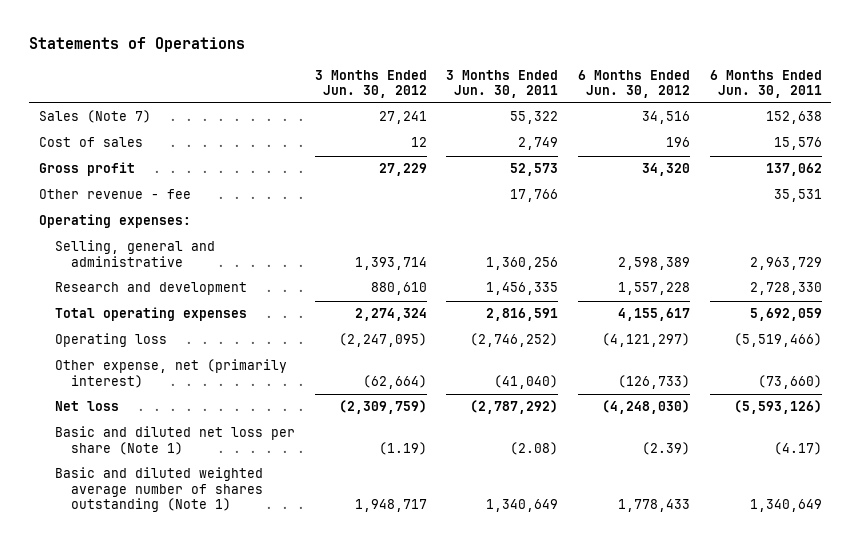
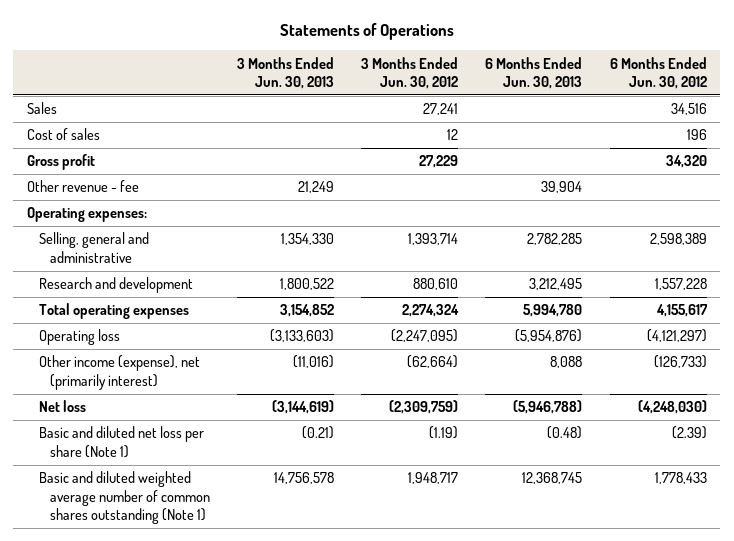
[446,69,559,98] 3 Months Ended Jun. 30, 2011 -> none
[709,69,822,98] 6 Months Ended Jun. 30, 2011 -> none
none -> [237,56,335,89] 3 Months Ended Jun. 30, 2013
none -> [485,56,583,89] 6 Months Ended Jun. 30, 2013
[39,110,152,124] Sales (Note 7) -> [27,102,58,115] Sales
[55,359,288,388] Other expense, net (primarily interest) -> [38,355,200,390] Other income (expense), net (primarily interest)
[55,467,264,512] Basic and diluted weighted average number of shares outstanding (Note 1) -> [38,471,211,524] Basic and diluted weighted average number of common shares outstanding (Note 1)

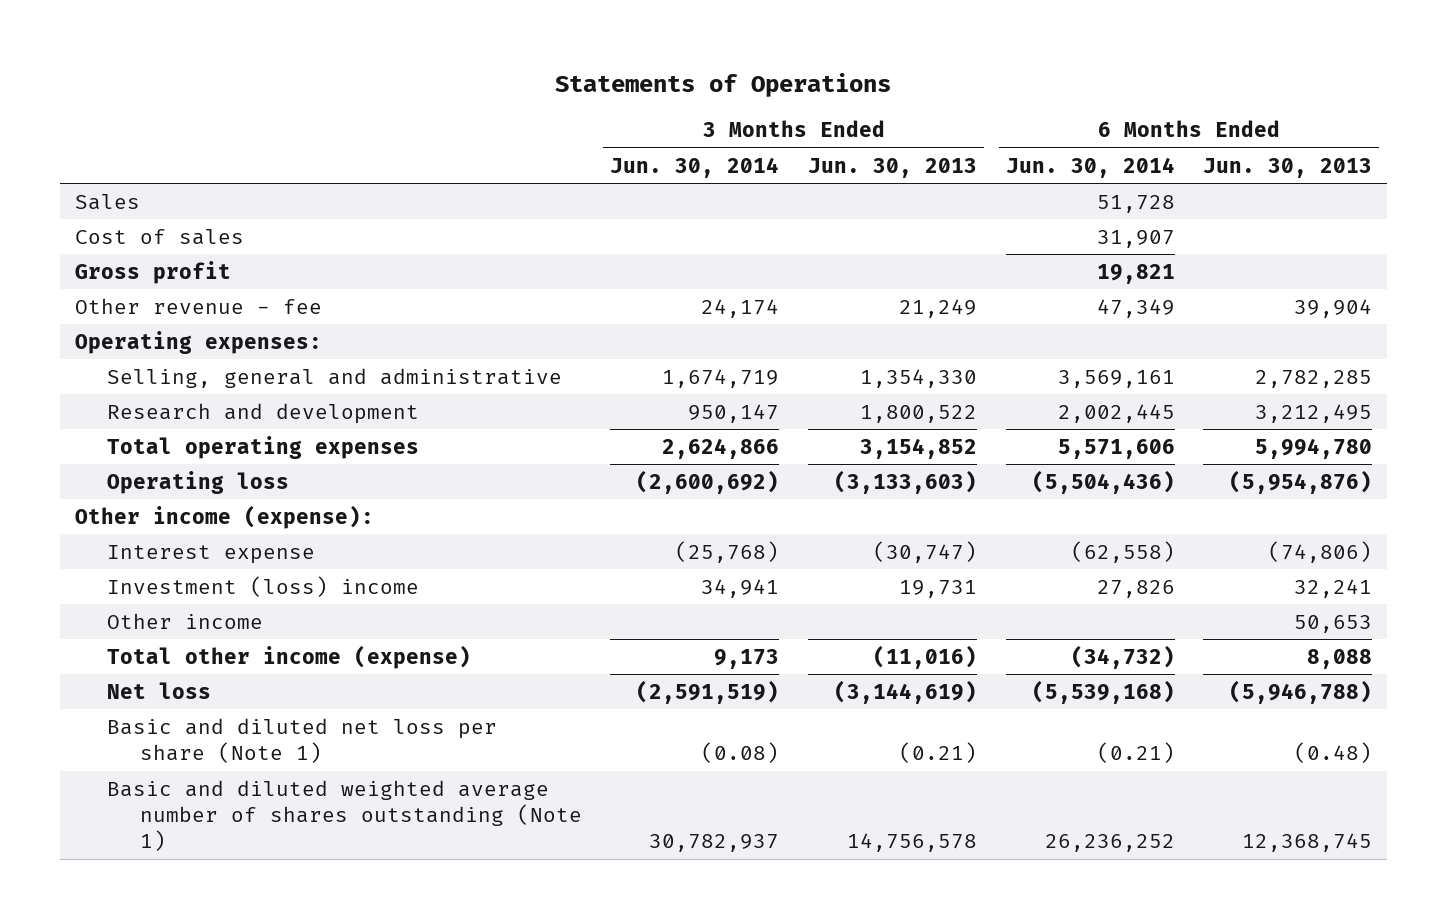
[361,56,459,89] 3 Months Ended Jun. 30, 2012 -> none
[609,56,707,89] 6 Months Ended Jun. 30, 2012 -> none
none -> [610,156,780,178] Jun. 30, 2014
none -> [1005,156,1175,178] Jun. 30, 2014
none -> [74,504,374,529] Other income (expense):
none -> [107,544,316,564] Interest expense
none -> [107,575,420,597] Investment (loss) income
none -> [107,612,264,629] Other income
[38,355,200,390] Other income (expense), net (primarily interest) -> [107,644,472,669] Total other income (expense)
[38,471,211,524] Basic and diluted weighted average number of common shares outstanding (Note 1) -> [107,779,582,852] Basic and diluted weighted average number of shares outstanding (Note 1)

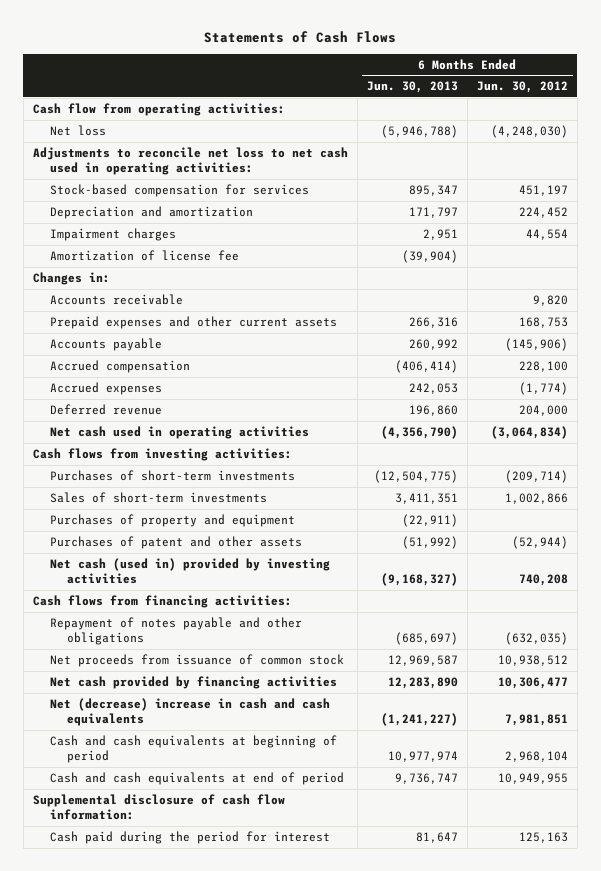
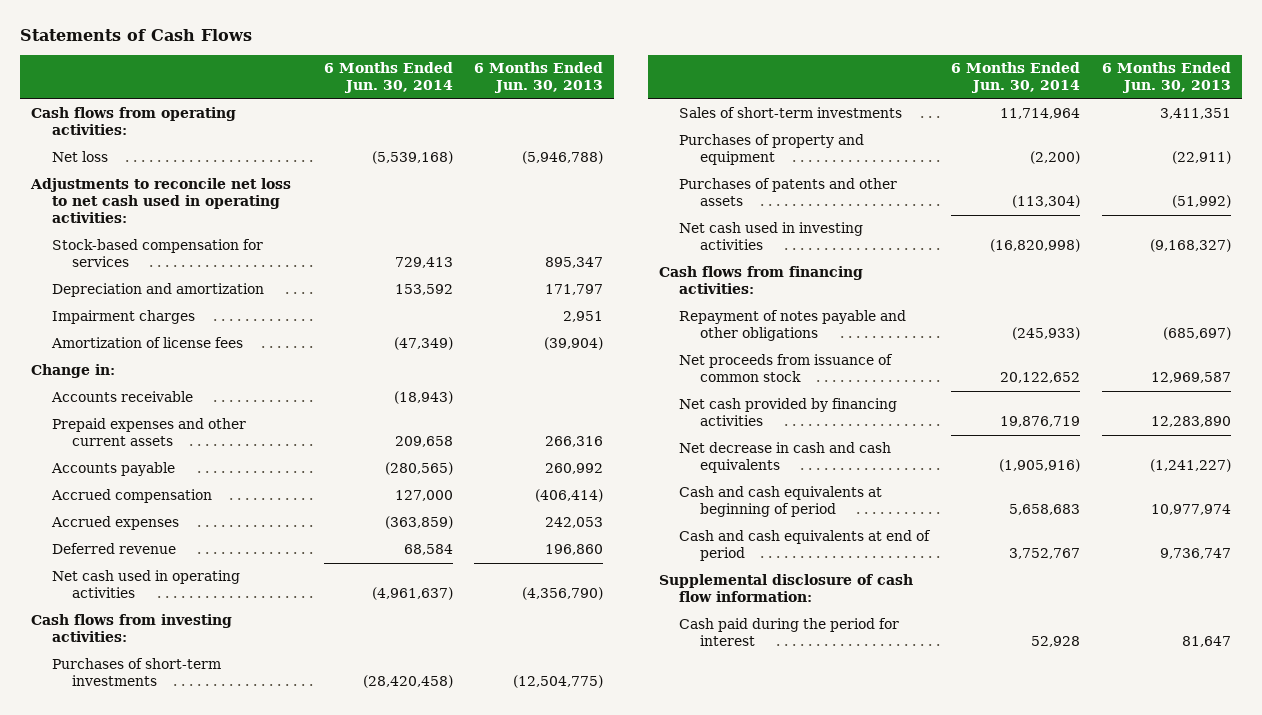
[476,81,568,94] Jun. 30, 2012 -> none
none -> [323,62,453,94] 6 Months Ended Jun. 30, 2014
[32,102,285,116] Cash flow from operating activities: -> [31,107,237,136] Cash flows from operating activities:
[50,249,240,261] Amortization of license fee -> [50,337,243,349] Amortization of license fees
[32,271,110,285] Changes in: -> [31,364,116,379] Change in:
[50,535,303,549] Purchases of patent and other assets -> [679,178,898,207] Purchases of patents and other assets
[50,557,331,585] Net cash (used in) provided by investing activities -> [679,222,864,251] Net cash used in investing activities
[50,697,331,727] Net (decrease) increase in cash and cash equivalents -> [679,442,892,474] Net decrease in cash and cash equivalents

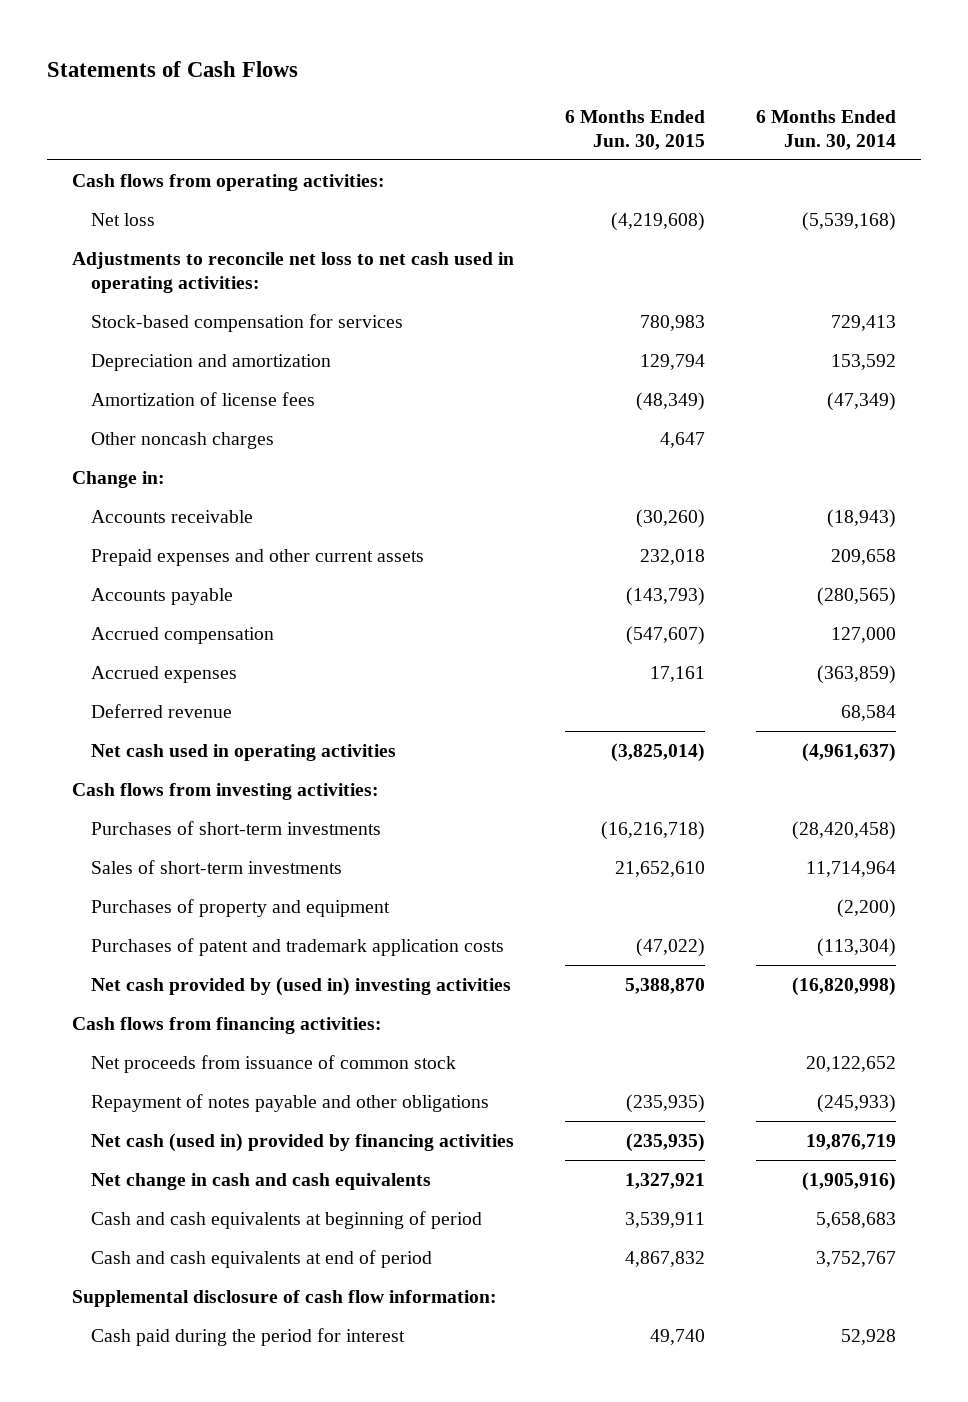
[474,62,604,94] 6 Months Ended Jun. 30, 2013 -> none
none -> [565,109,706,150] 6 Months Ended Jun. 30, 2015
[51,310,195,325] Impairment charges -> none
none -> [90,431,274,449] Other noncash charges
[679,178,898,207] Purchases of patents and other assets -> [90,937,504,956] Purchases of patent and trademark application costs
[679,222,864,251] Net cash used in investing activities -> [90,976,511,996] Net cash provided by (used in) investing activities
[679,310,907,342] Repayment of notes payable and other obligations -> [90,1093,489,1112] Repayment of notes payable and other obligations
[679,398,898,427] Net cash provided by financing activities -> [90,1132,514,1152] Net cash (used in) provided by financing activities
[679,442,892,474] Net decrease in cash and cash equivalents -> [90,1172,431,1190] Net change in cash and cash equivalents

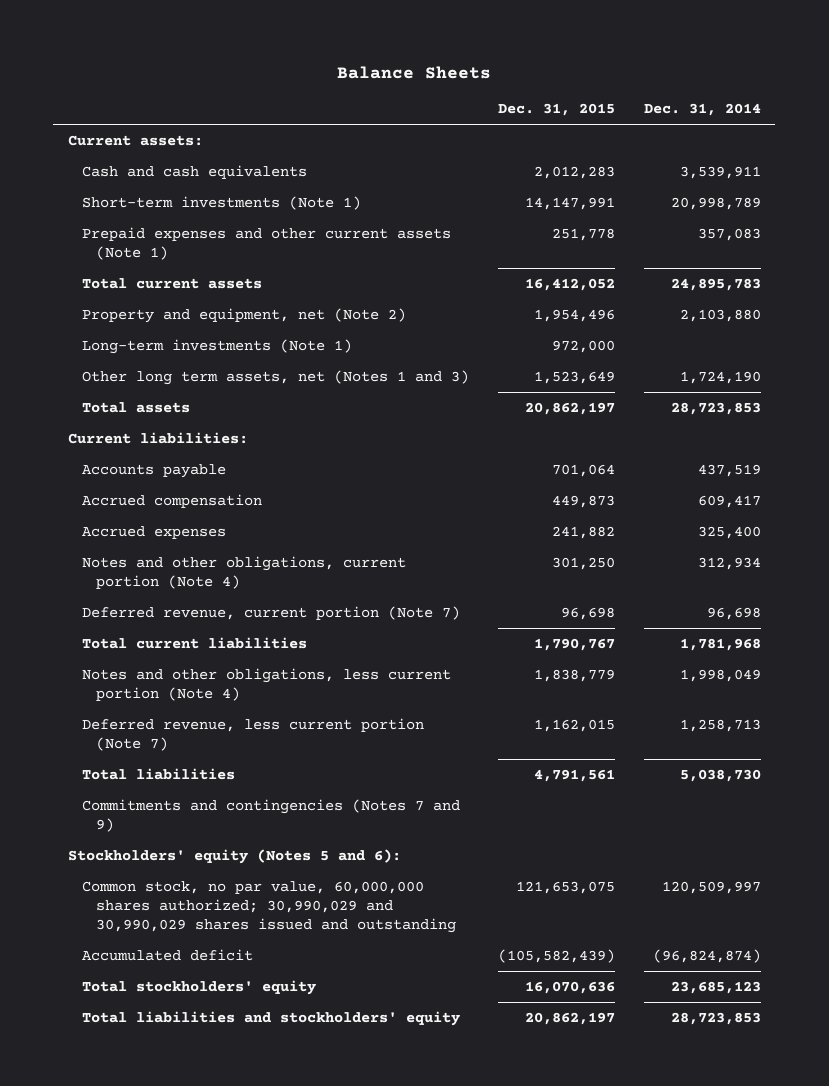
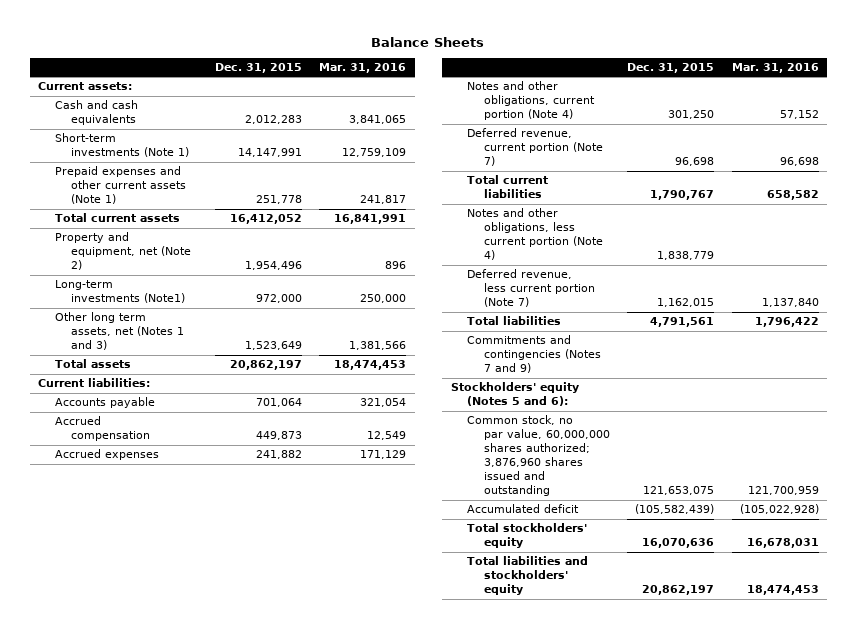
[643,103,761,117] Dec. 31, 2014 -> none
none -> [319,62,407,73] Mar. 31, 2016
[81,338,352,354] Long-term investments (Note 1) -> [54,280,186,304] Long-term investments (Note1)
[81,880,456,934] Common stock, no par value, 60,000,000 shares authorized; 30,990,029 and 30,990,029 shares issued and outstanding -> [467,415,610,497] Common stock, no par value, 60,000,000 shares authorized; 3,876,960 shares issued and outstanding

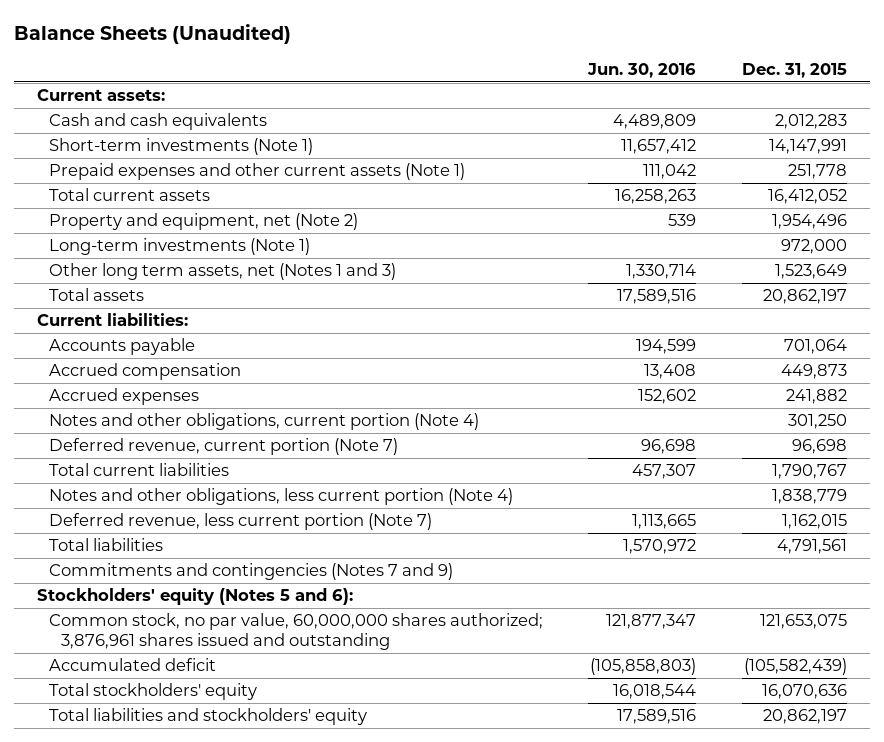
[371,36,485,47] Balance Sheets -> [14,24,292,45] Balance Sheets (Unaudited)
[319,62,407,73] Mar. 31, 2016 -> none
none -> [587,63,697,79] Jun. 30, 2016
[54,280,186,304] Long-term investments (Note1) -> [49,238,311,256] Long-term investments (Note 1)
[467,415,610,497] Common stock, no par value, 60,000,000 shares authorized; 3,876,960 shares issued and outstanding -> [49,613,544,651] Common stock, no par value, 60,000,000 shares authorized; 3,876,961 shares issued and outstanding

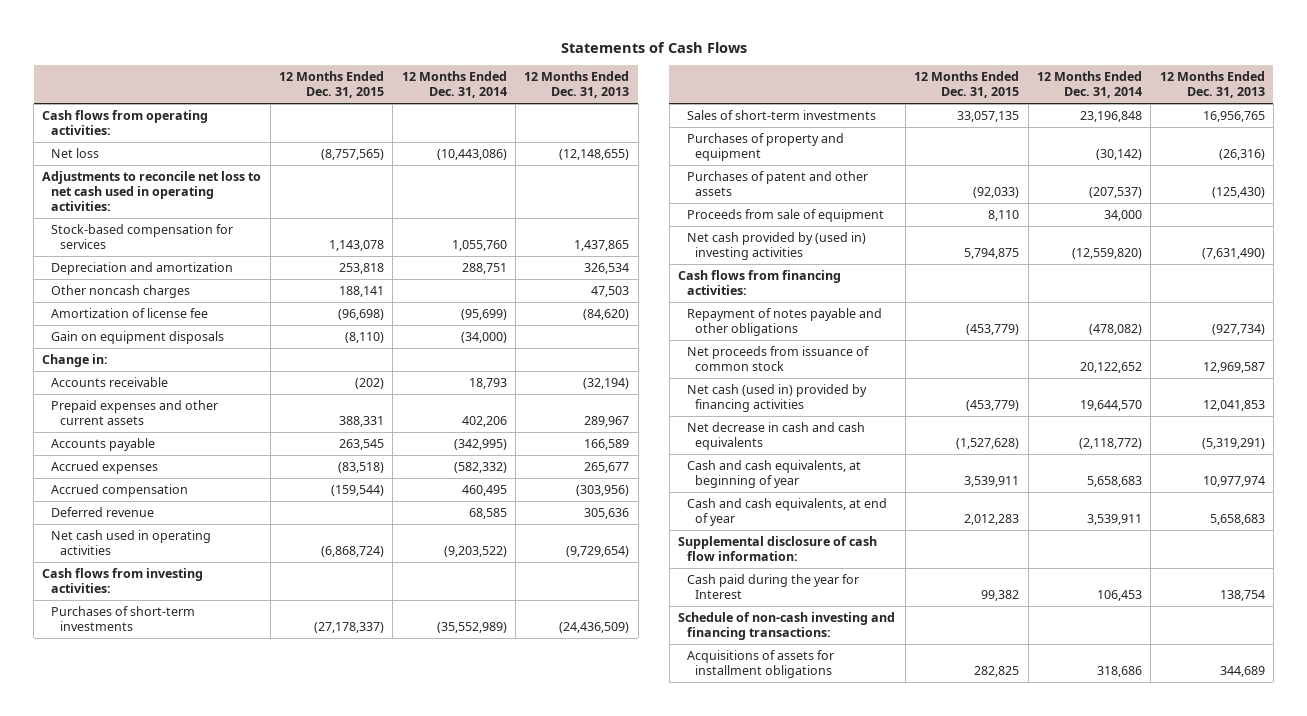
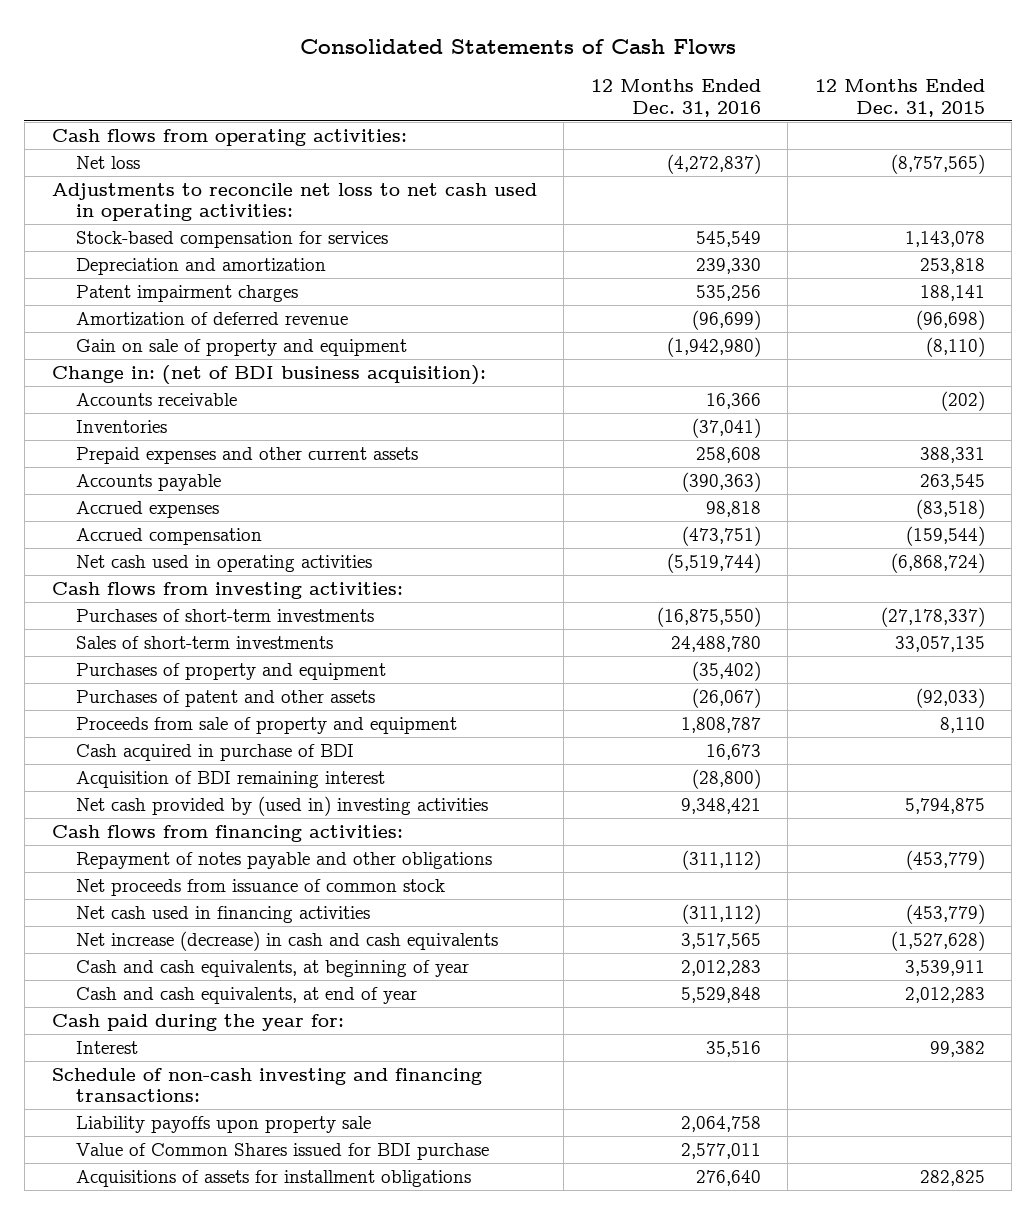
[560,41,747,53] Statements of Cash Flows -> [300,38,737,54] Consolidated Statements of Cash Flows
[401,71,507,99] 12 Months Ended Dec. 31, 2014 -> none
[524,71,630,99] 12 Months Ended Dec. 31, 2013 -> none
none -> [590,79,761,117] 12 Months Ended Dec. 31, 2016
[51,285,191,299] Other noncash charges -> [76,284,299,302] Patent impairment charges
[51,308,209,319] Amortization of license fee -> [76,311,349,325] Amortization of deferred revenue
[51,331,225,345] Gain on equipment disposals -> [76,338,408,356] Gain on sale of property and equipment
[42,354,109,368] Change in: -> [51,364,486,385] Change in: (net of BDI business acquisition):
none -> [76,419,168,433] Inventories
[51,507,155,518] Deferred revenue -> none
[686,209,884,223] Proceeds from sale of equipment -> [76,716,458,734] Proceeds from sale of property and equipment
none -> [76,743,355,761] Cash acquired in purchase of BDI
none -> [76,770,386,788] Acquisition of BDI remaining interest
[686,384,867,413] Net cash (used in) provided by financing activities -> [76,905,371,923] Net cash used in financing activities
[686,422,865,451] Net decrease in cash and cash equivalents -> [76,930,499,951] Net increase (decrease) in cash and cash equivalents
[677,536,877,562] Supplemental disclosure of cash flow information: -> none
none -> [51,1013,344,1031] Cash paid during the year for:
[686,574,859,600] Cash paid during the year for Interest -> [76,1040,139,1054] Interest
none -> [76,1115,372,1133] Liability payoffs upon property sale
none -> [76,1142,490,1160] Value of Common Shares issued for BDI purchase

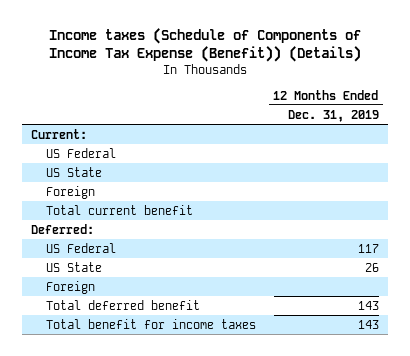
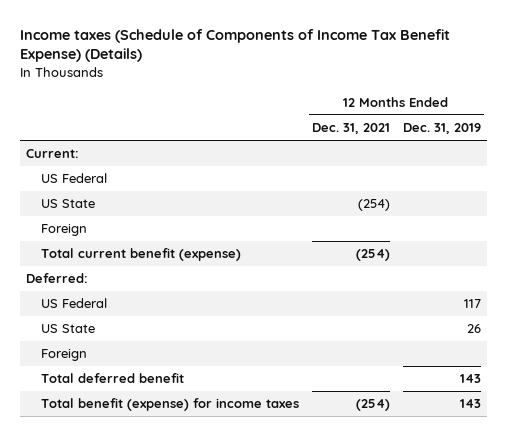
[48,28,361,63] Income taxes (Schedule of Components of Income Tax Expense (Benefit)) (Details) -> [19,28,450,63] Income taxes (Schedule of Components of Income Tax Benefit Expense) (Details)
none -> [311,122,390,134] Dec. 31, 2021
[45,204,193,215] Total current benefit -> [41,248,242,262] Total current benefit (expense)
[45,318,256,329] Total benefit for income taxes -> [41,398,300,412] Total benefit (expense) for income taxes

